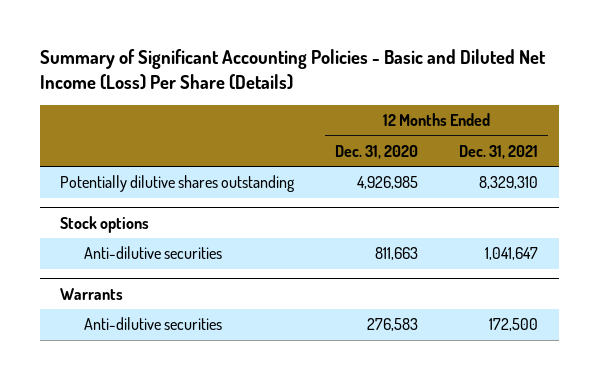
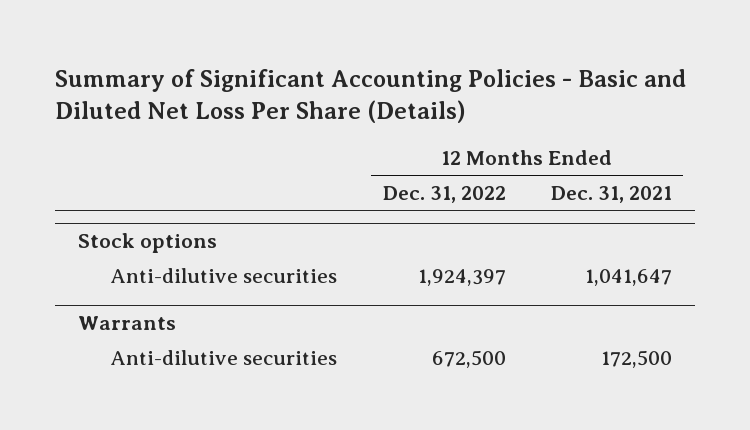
[39,49,546,90] Summary of Significant Accounting Policies - Basic and Diluted Net Income (Loss) Per Share (Details) -> [55,69,687,124] Summary of Significant Accounting Policies - Basic and Diluted Net Loss Per Share (Details)
[335,144,419,159] Dec. 31, 2020 -> none
none -> [382,185,506,203] Dec. 31, 2022
[60,175,296,193] Potentially dilutive shares outstanding -> none

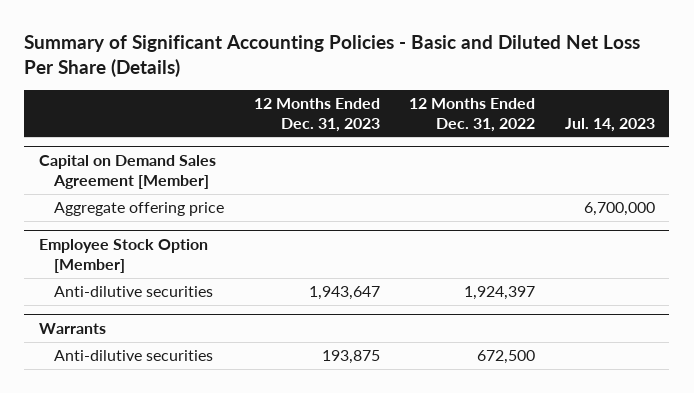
[550,185,672,203] Dec. 31, 2021 -> none
none -> [253,97,380,132] 12 Months Ended Dec. 31, 2023
none -> [564,117,655,132] Jul. 14, 2023
none -> [39,155,217,190] Capital on Demand Sales Agreement [Member]
none -> [54,202,225,217] Aggregate offering price
[77,232,217,253] Stock options -> [39,239,209,274] Employee Stock Option [Member]

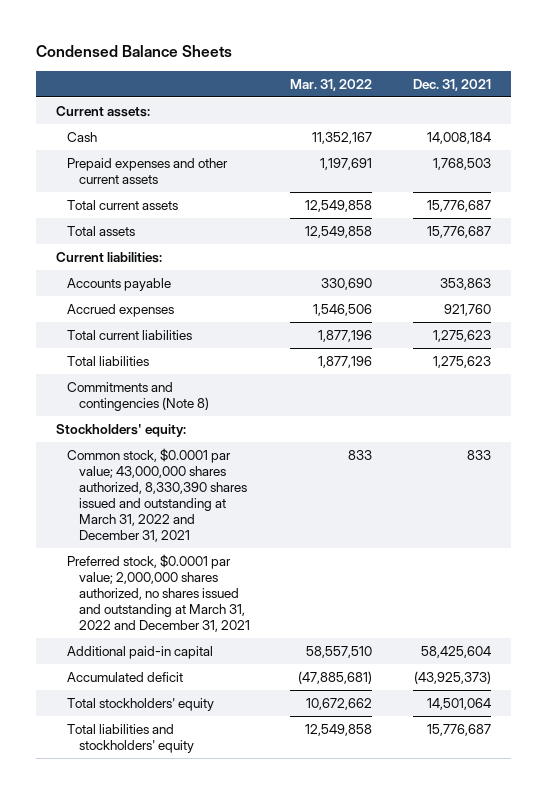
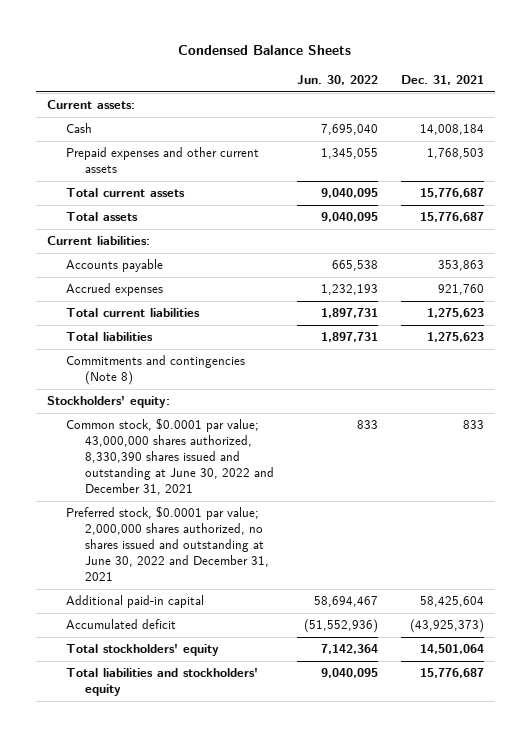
[290,78,373,91] Mar. 31, 2022 -> none
none -> [296,74,378,85] Jun. 30, 2022
[67,448,247,542] Common stock, $0.0001 par value; 43,000,000 shares authorized, 8,330,390 shares issued and outstanding at March 31, 2022 and December 31, 2021 -> [66,418,274,495] Common stock, $0.0001 par value; 43,000,000 shares authorized, 8,330,390 shares issued and outstanding at June 30, 2022 and December 31, 2021
[67,554,250,632] Preferred stock, $0.0001 par value; 2,000,000 shares authorized, no shares issued and outstanding at March 31, 2022 and December 31, 2021 -> [66,506,269,581] Preferred stock, $0.0001 par value; 2,000,000 shares authorized, no shares issued and outstanding at June 30, 2022 and December 31, 2021

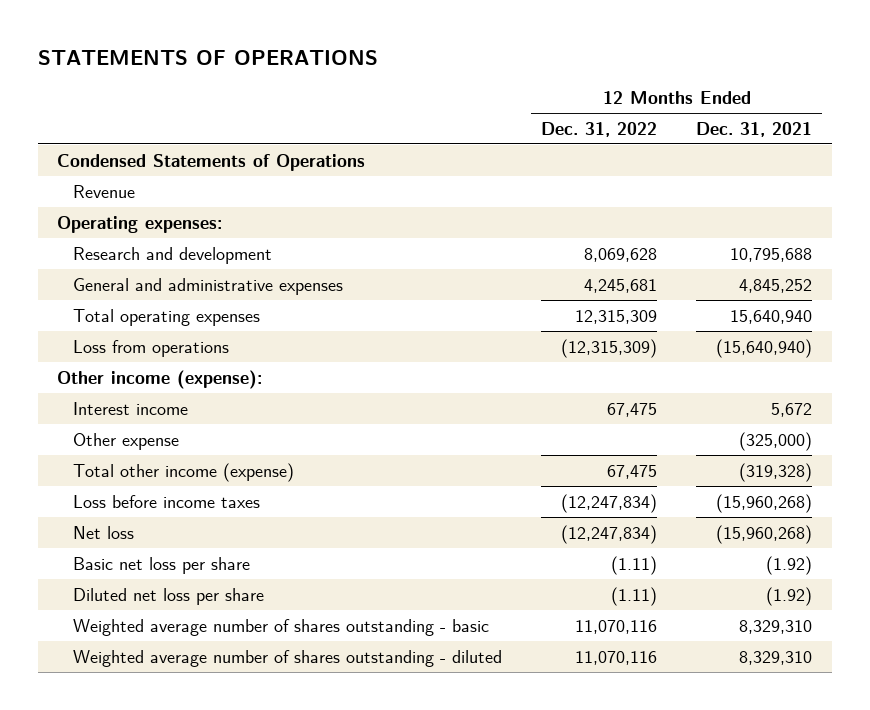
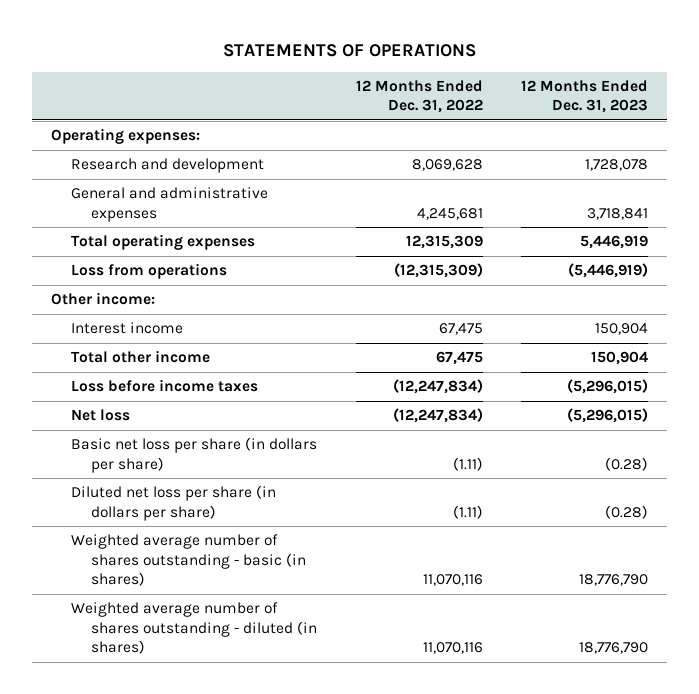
[696,121,813,137] Dec. 31, 2021 -> none
none -> [521,79,649,114] 12 Months Ended Dec. 31, 2023
[57,153,366,171] Condensed Statements of Operations -> none
[72,184,135,198] Revenue -> none
[57,369,263,389] Other income (expense): -> [51,292,156,306] Other income:
[72,432,179,450] Other expense -> none
[72,462,294,482] Total other income (expense) -> [71,350,211,364] Total other income
[72,556,250,574] Basic net loss per share -> [71,437,318,473] Basic net loss per share (in dollars per share)
[72,587,264,605] Diluted net loss per share -> [71,485,277,521] Diluted net loss per share (in dollars per share)
[72,618,489,636] Weighted average number of shares outstanding - basic -> [71,534,307,587] Weighted average number of shares outstanding - basic (in shares)
[72,649,502,667] Weighted average number of shares outstanding - diluted -> [71,602,318,655] Weighted average number of shares outstanding - diluted (in shares)

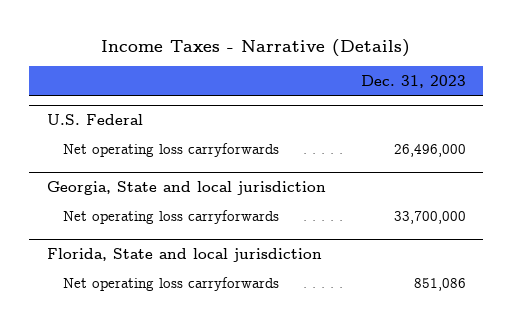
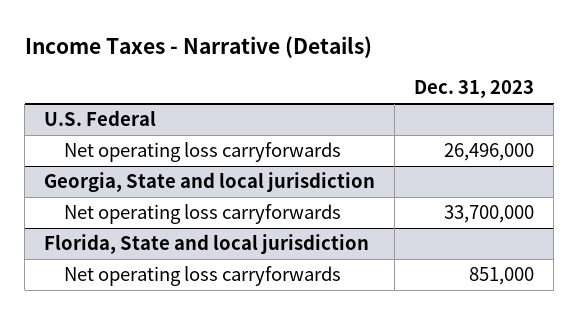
[413,277,466,291] 851,086 -> [469,267,535,286] 851,000

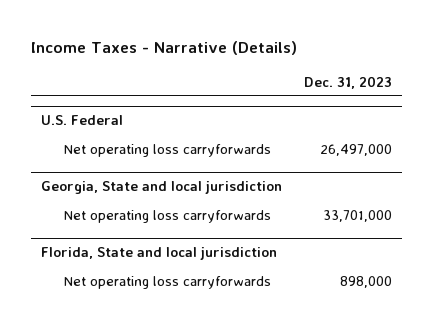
[444,143,535,162] 26,496,000 -> [319,144,392,157] 26,497,000
[444,205,535,224] 33,700,000 -> [322,210,392,223] 33,701,000
[469,267,535,286] 851,000 -> [339,276,392,289] 898,000

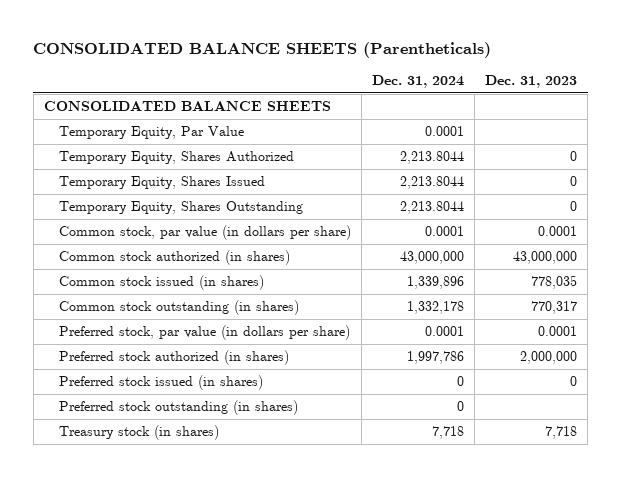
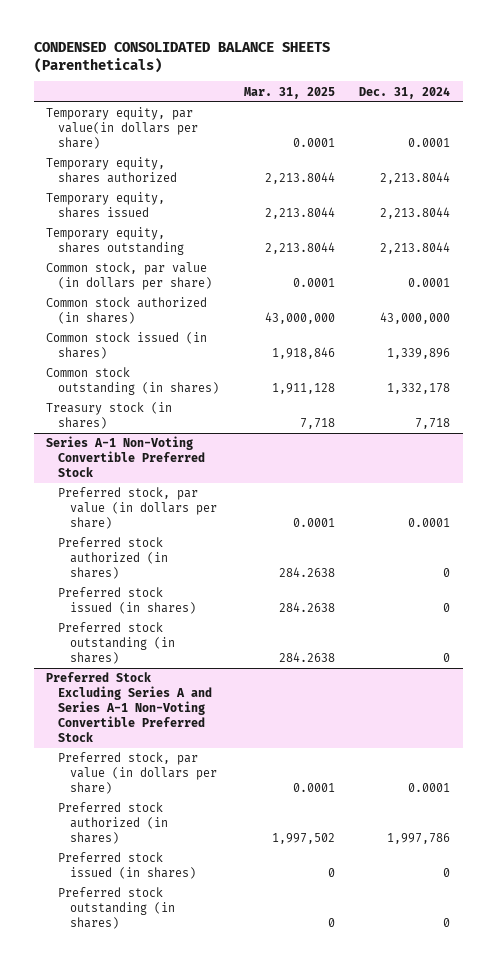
[33,42,492,59] CONSOLIDATED BALANCE SHEETS (Parentheticals) -> [33,41,330,73] CONDENSED CONSOLIDATED BALANCE SHEETS (Parentheticals)
[485,74,578,88] Dec. 31, 2023 -> none
none -> [243,86,335,99] Mar. 31, 2025
[43,101,331,112] CONSOLIDATED BALANCE SHEETS -> none
[59,126,245,140] Temporary Equity, Par Value -> [46,107,198,150] Temporary equity, par value(in dollars per share)
[59,151,295,165] Temporary Equity, Shares Authorized -> [46,157,177,184] Temporary equity, shares authorized
[59,176,266,190] Temporary Equity, Shares Issued -> [46,192,166,219] Temporary equity, shares issued
[59,201,304,215] Temporary Equity, Shares Outstanding -> [46,227,184,256] Temporary equity, shares outstanding
[59,425,220,441] Treasury stock (in shares) -> [46,402,173,430] Treasury stock (in shares)
none -> [46,436,205,478] Series A-1 Non-Voting Convertible Preferred Stock
none -> [57,537,168,580] Preferred stock authorized (in shares)
none -> [57,587,196,615] Preferred stock issued (in shares)
none -> [57,622,175,665] Preferred stock outstanding (in shares)
none -> [46,672,212,743] Preferred Stock Excluding Series A and Series A-1 Non-Voting Convertible Preferred Stock
none -> [57,752,217,795] Preferred stock, par value (in dollars per share)

